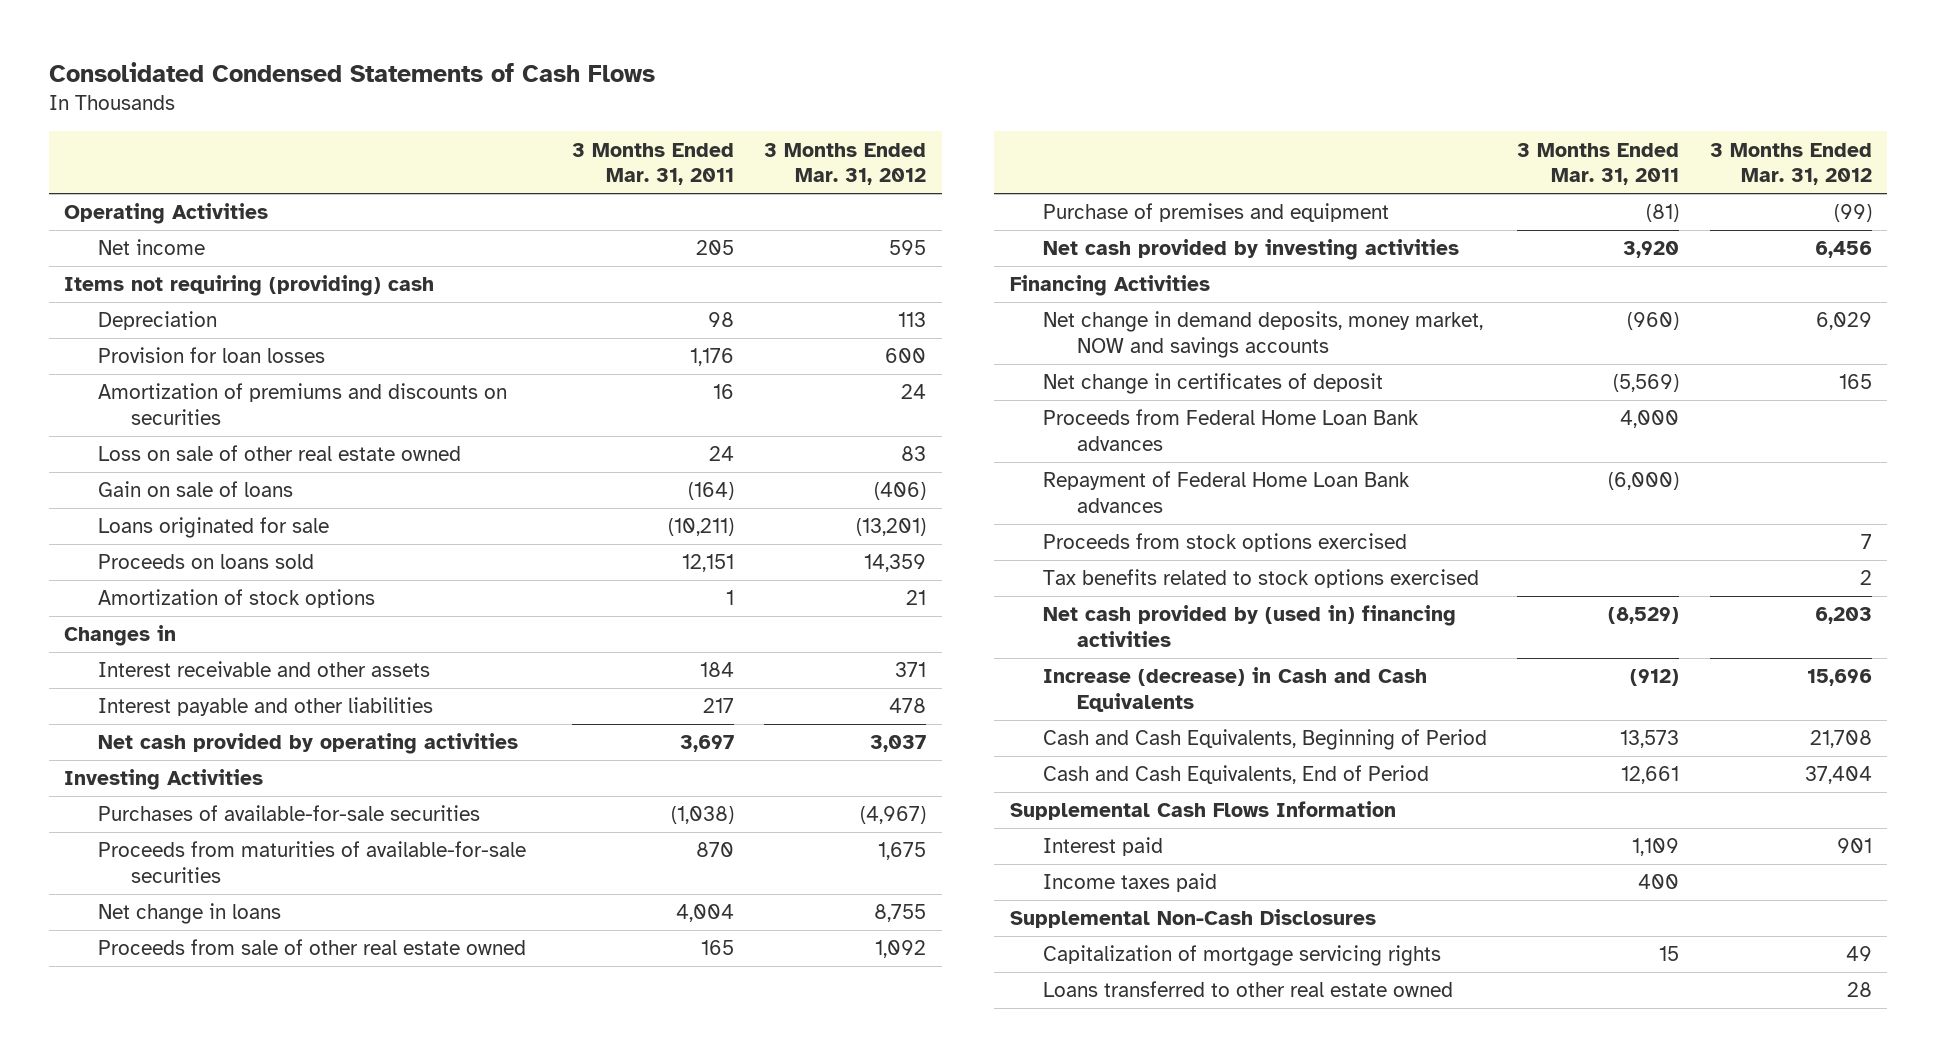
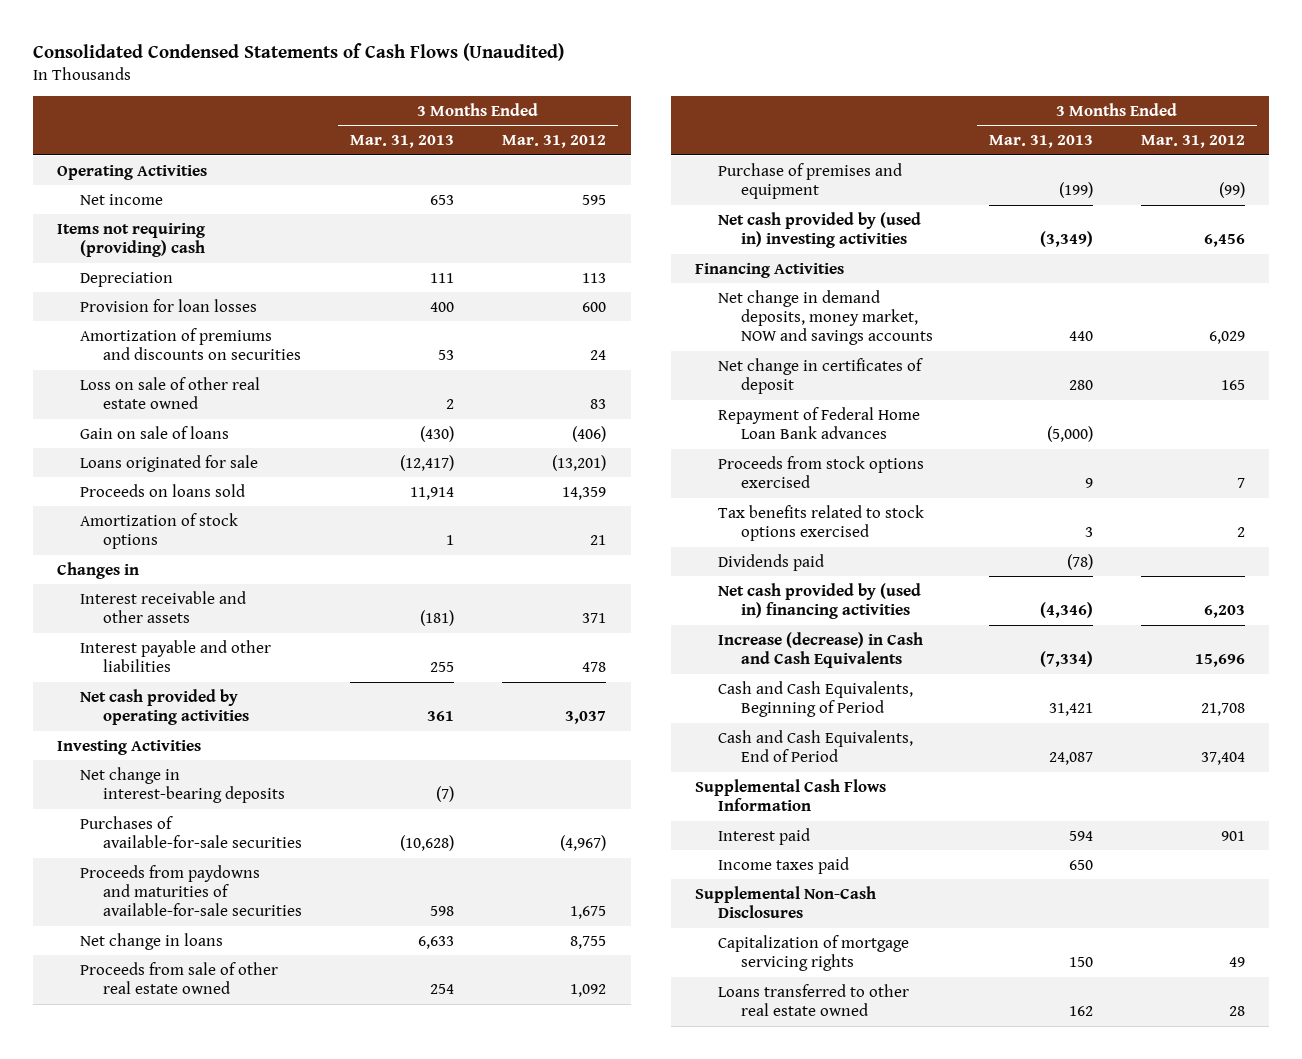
[49,61,656,82] Consolidated Condensed Statements of Cash Flows -> [32,42,564,61] Consolidated Condensed Statements of Cash Flows (Unaudited)
[572,142,735,186] 3 Months Ended Mar. 31, 2011 -> none
none -> [350,135,455,149] Mar. 31, 2013
none -> [79,766,285,803] Net change in interest-bearing deposits
[97,841,526,884] Proceeds from maturities of available-for-sale securities -> [79,864,302,917] Proceeds from paydowns and maturities of available-for-sale securities
[1043,239,1460,261] Net cash provided by investing activities -> [718,211,922,248] Net cash provided by (used in) investing activities
[1043,409,1420,452] Proceeds from Federal Home Loan Bank advances -> none
none -> [718,553,825,571] Dividends paid

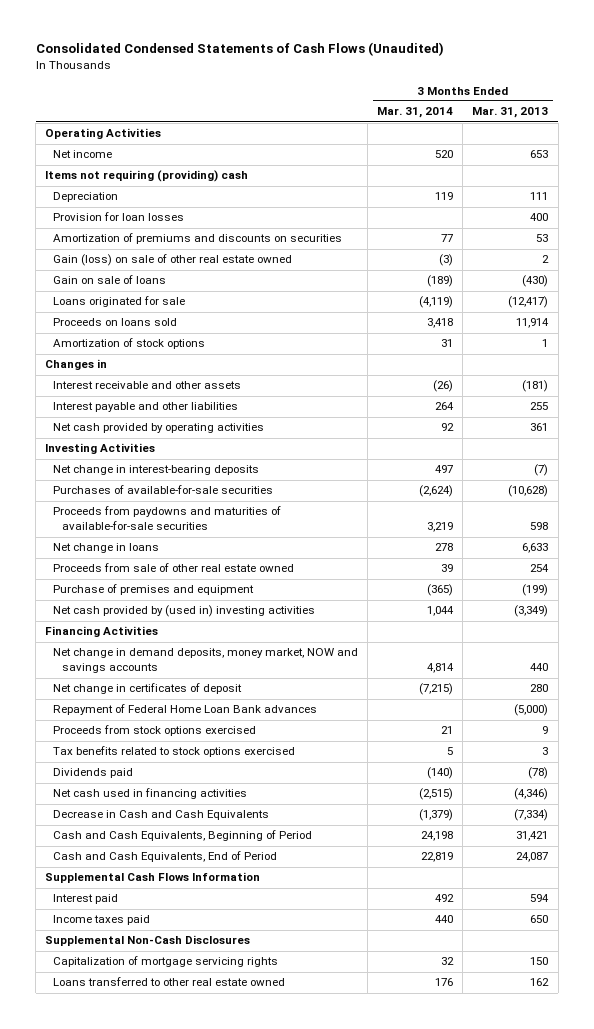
[502,135,607,149] Mar. 31, 2012 -> none
none -> [377,107,454,119] Mar. 31, 2014
[79,376,260,409] Loss on sale of other real estate owned -> [53,254,293,267] Gain (loss) on sale of other real estate owned
[718,582,922,619] Net cash provided by (used in) financing activities -> [53,788,248,800] Net cash used in financing activities
[718,631,924,668] Increase (decrease) in Cash and Cash Equivalents -> [53,810,270,821] Decrease in Cash and Cash Equivalents

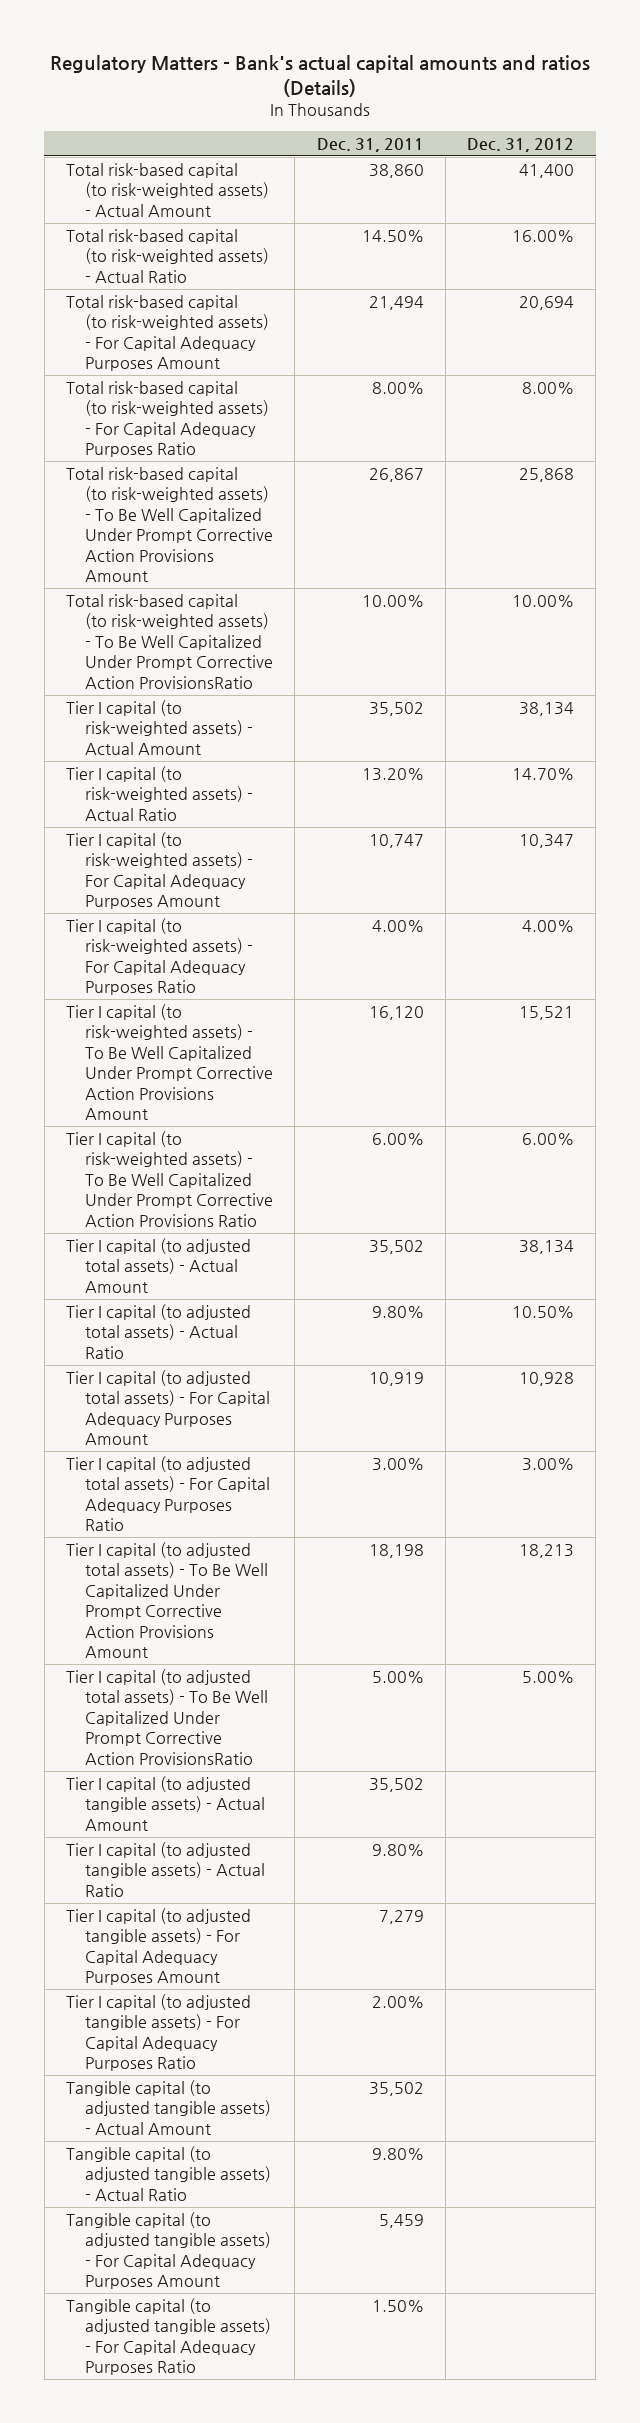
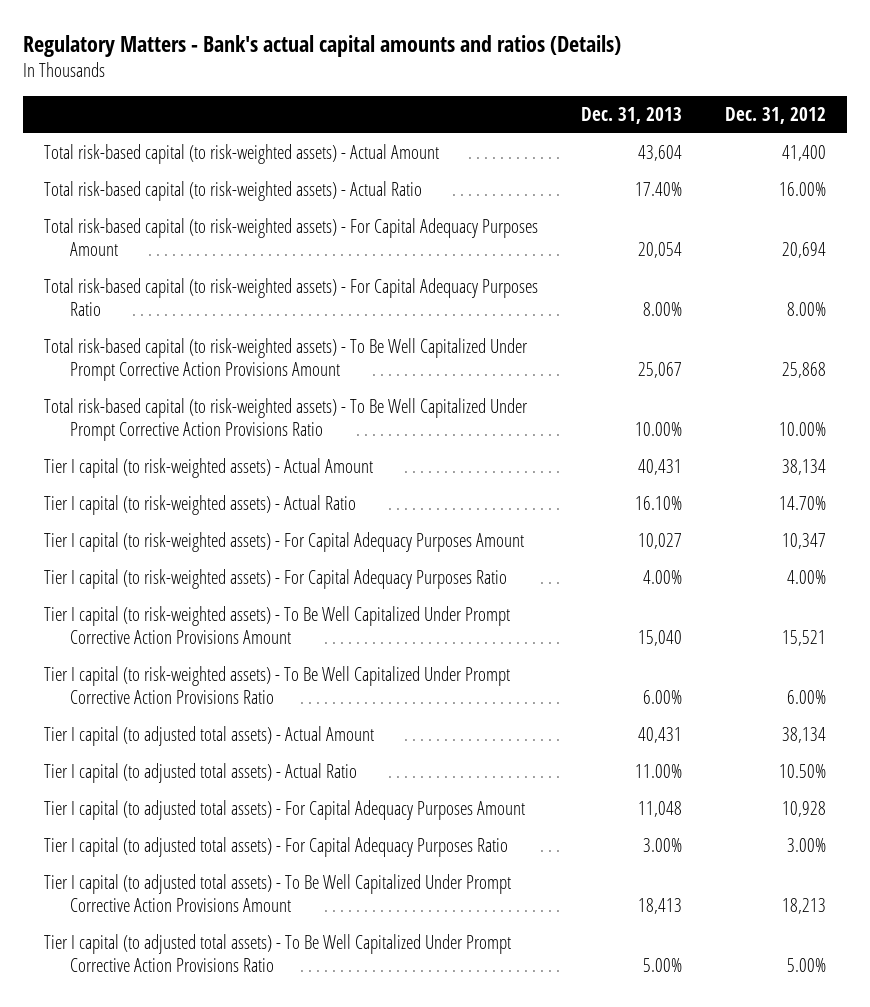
[316,138,424,153] Dec. 31, 2011 -> none
none -> [580,107,682,125] Dec. 31, 2013
[65,593,274,689] Total risk-based capital (to risk-weighted assets) - To Be Well Capitalized Under Prompt Corrective Action ProvisionsRatio -> [44,398,529,442] Total risk-based capital (to risk-weighted assets) - To Be Well Capitalized Under Prompt Corrective Action Provisions Ratio
[65,1775,266,1831] Tier I capital (to adjusted tangible assets) - Actual Amount -> none
[65,1841,266,1897] Tier I capital (to adjusted tangible assets) - Actual Ratio -> none
[65,1907,251,1986] Tier I capital (to adjusted tangible assets) - For Capital Adequacy Purposes Amount -> none
[65,1993,251,2072] Tier I capital (to adjusted tangible assets) - For Capital Adequacy Purposes Ratio -> none
[65,2079,272,2135] Tangible capital (to adjusted tangible assets) - Actual Amount -> none
[65,2145,272,2201] Tangible capital (to adjusted tangible assets) - Actual Ratio -> none
[65,2211,272,2290] Tangible capital (to adjusted tangible assets) - For Capital Adequacy Purposes Amount -> none
[65,2297,272,2376] Tangible capital (to adjusted tangible assets) - For Capital Adequacy Purposes Ratio -> none
[65,1668,269,1765] Tier I capital (to adjusted total assets) - To Be Well Capitalized Under Prompt Corrective Action ProvisionsRatio -> [44,934,512,973] Tier I capital (to adjusted total assets) - To Be Well Capitalized Under Prompt Corrective Action Provisions Ratio

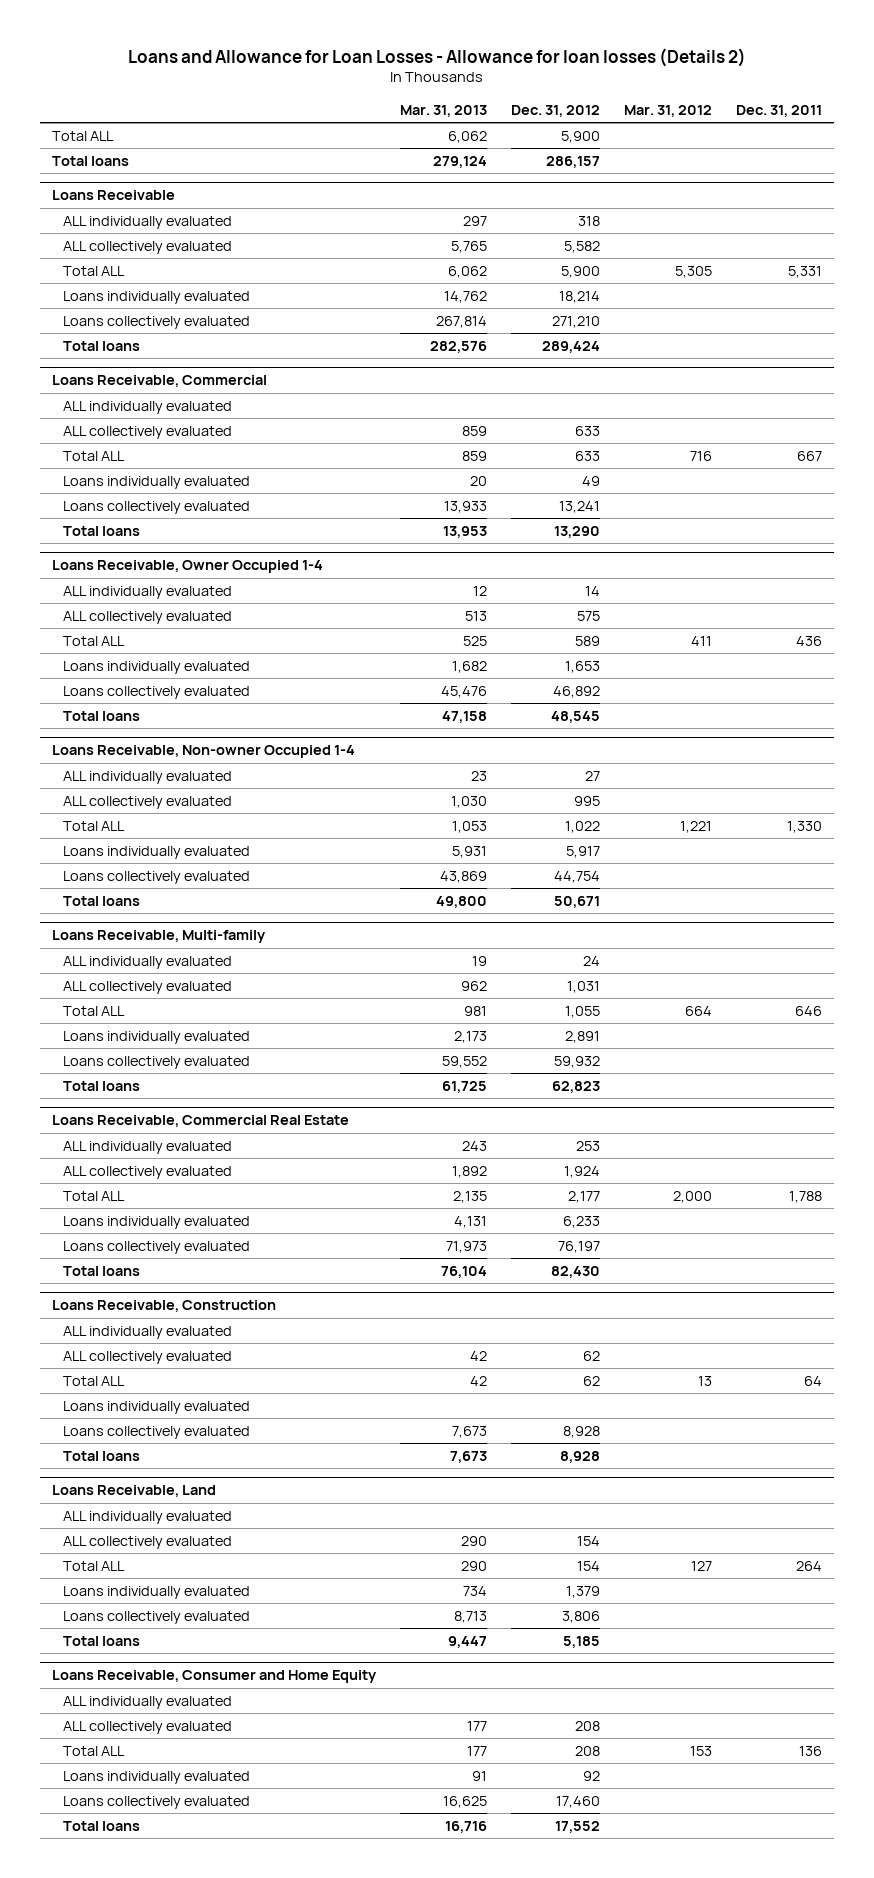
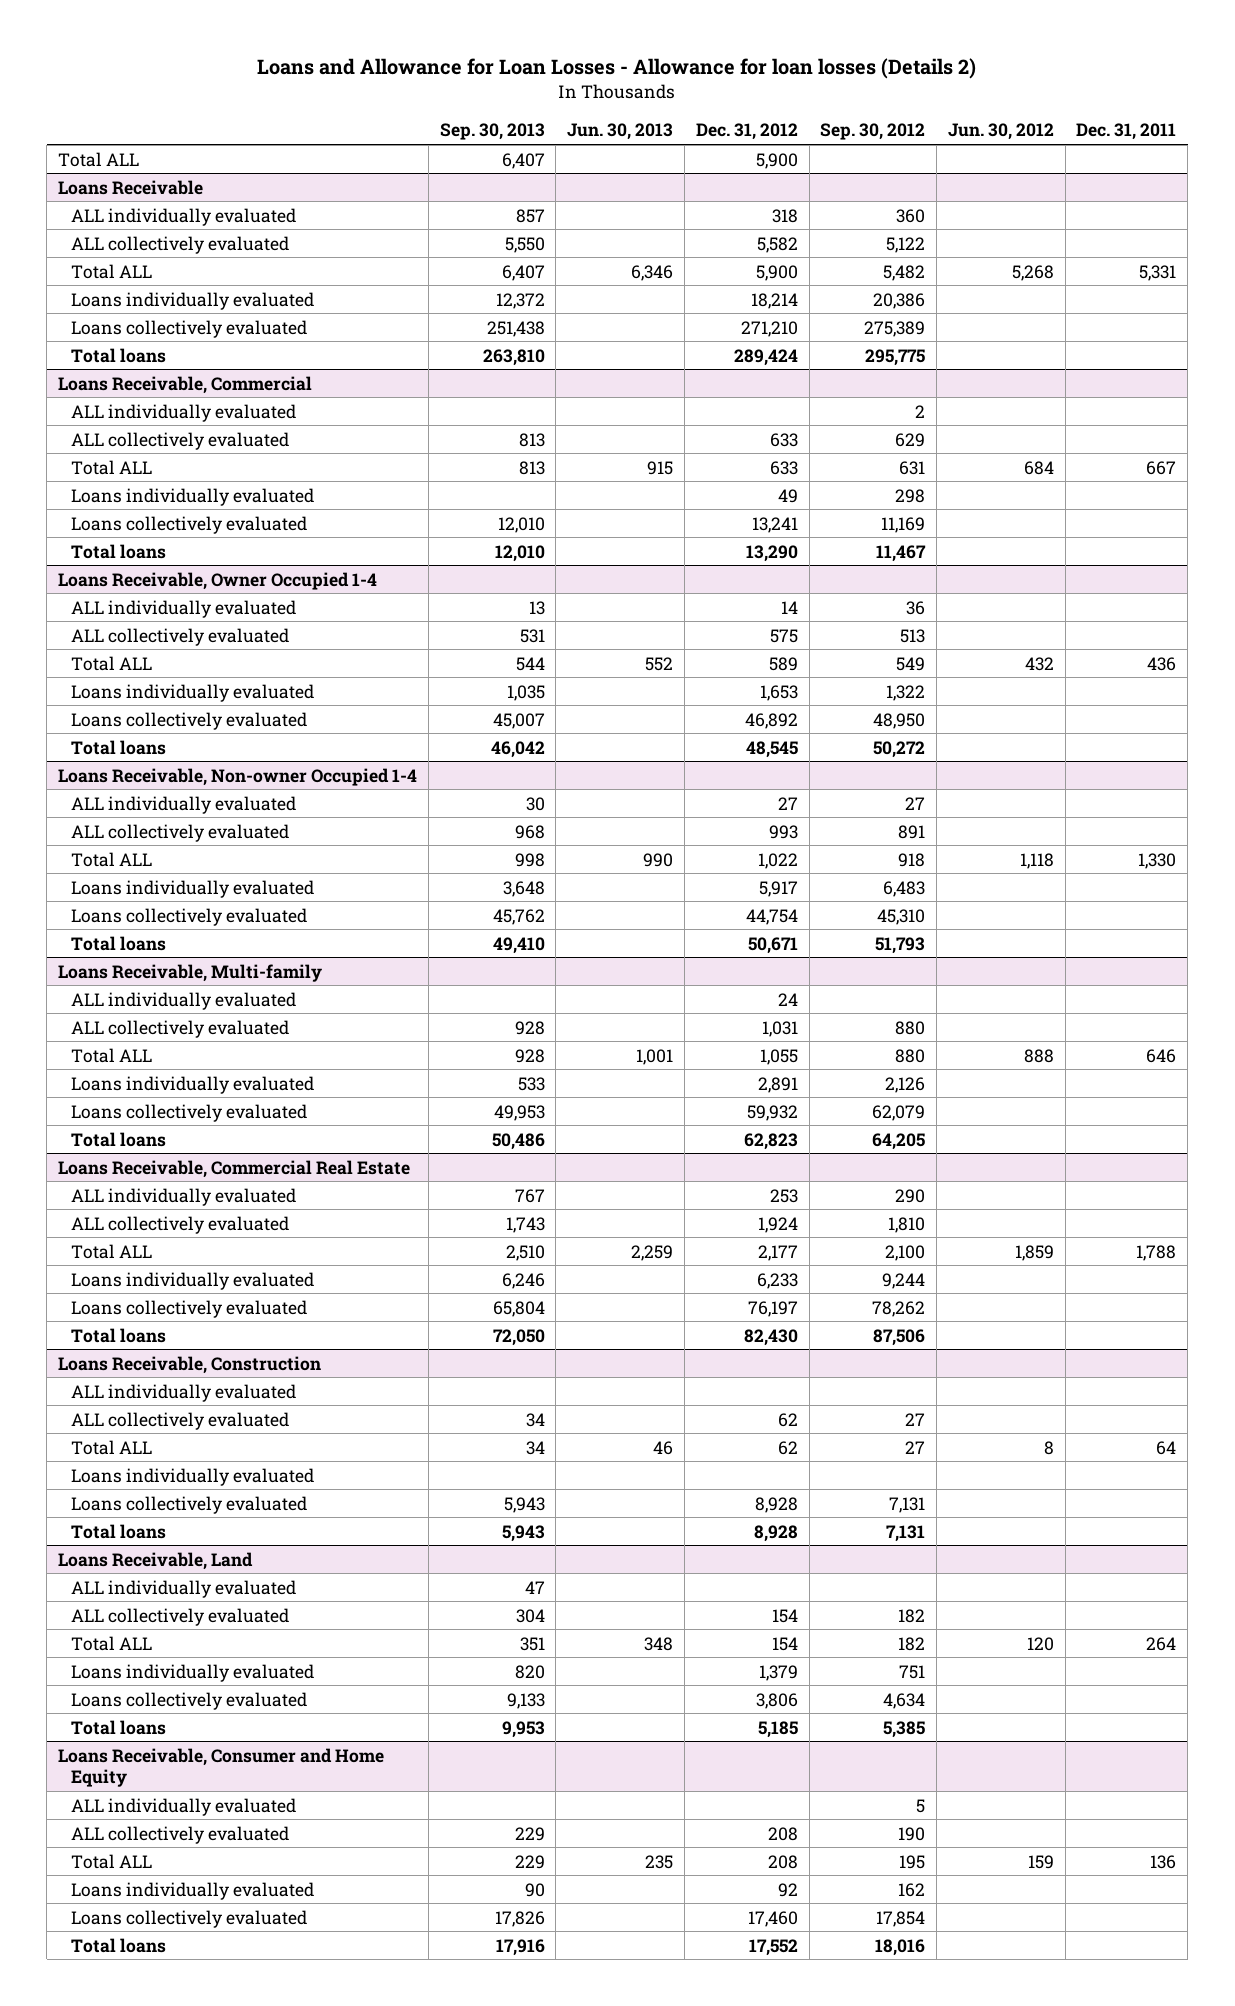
[399,105,487,118] Mar. 31, 2013 -> none
[624,105,713,118] Mar. 31, 2012 -> none
none -> [439,123,545,141] Sep. 30, 2013
none -> [567,123,674,141] Jun. 30, 2013
none -> [820,123,926,141] Sep. 30, 2012
none -> [947,123,1054,141] Jun. 30, 2012
[51,156,129,167] Total loans -> none
[574,796,601,807] 995 -> [768,824,798,839] 993

